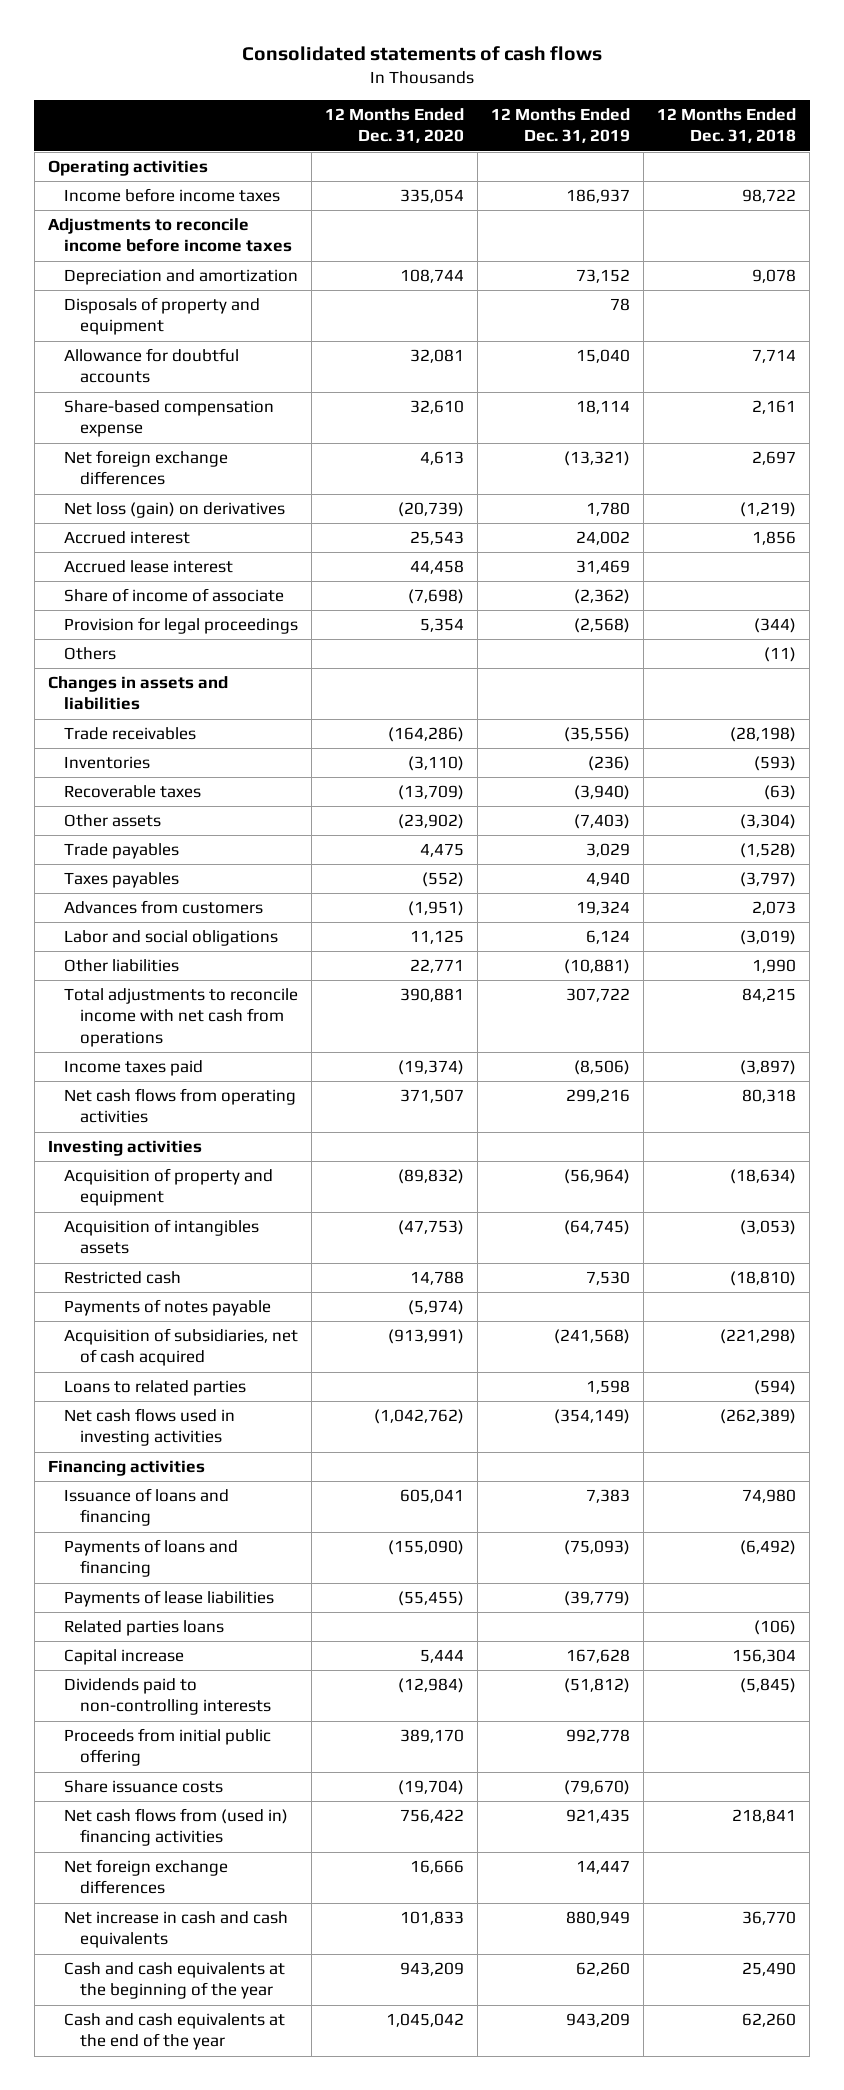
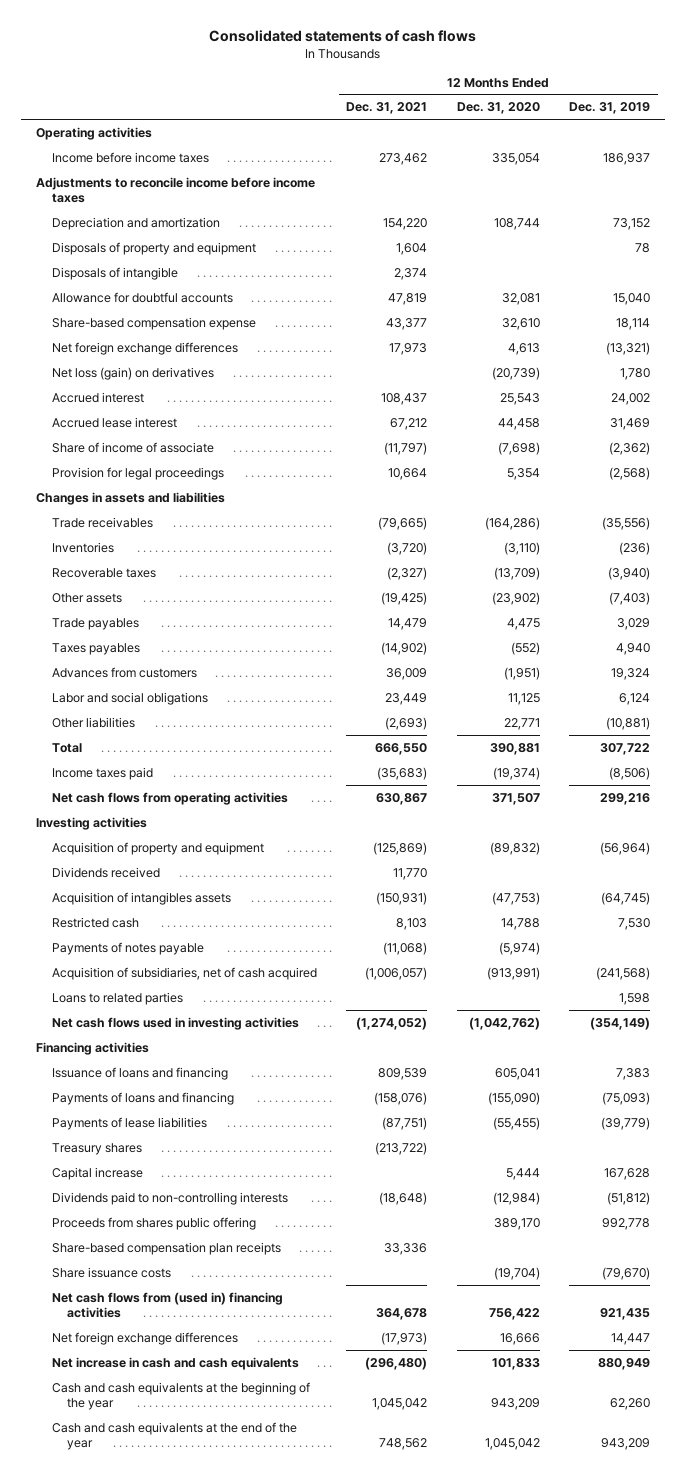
[657,108,797,144] 12 Months Ended Dec. 31, 2018 -> none
none -> [346,102,428,115] Dec. 31, 2021
none -> [51,266,178,280] Disposals of intangible
[64,647,117,661] Others -> none
[64,988,299,1047] Total adjustments to reconcile income with net cash from operations -> [51,742,82,753] Total
none -> [51,866,160,878] Dividends received
[64,1620,225,1637] Related parties loans -> none
none -> [51,1142,142,1155] Treasury shares
[64,1728,272,1767] Proceeds from initial public offering -> [51,1216,256,1230] Proceeds from shares public offering
none -> [51,1241,281,1255] Share-based compensation plan receipts

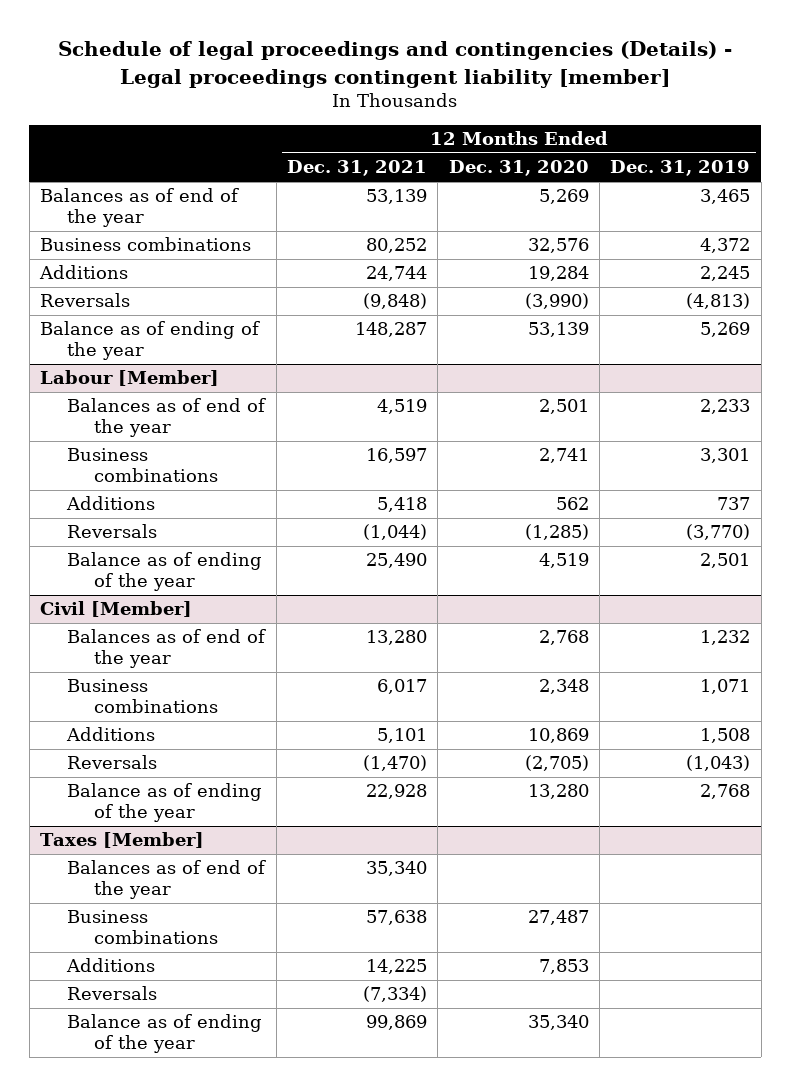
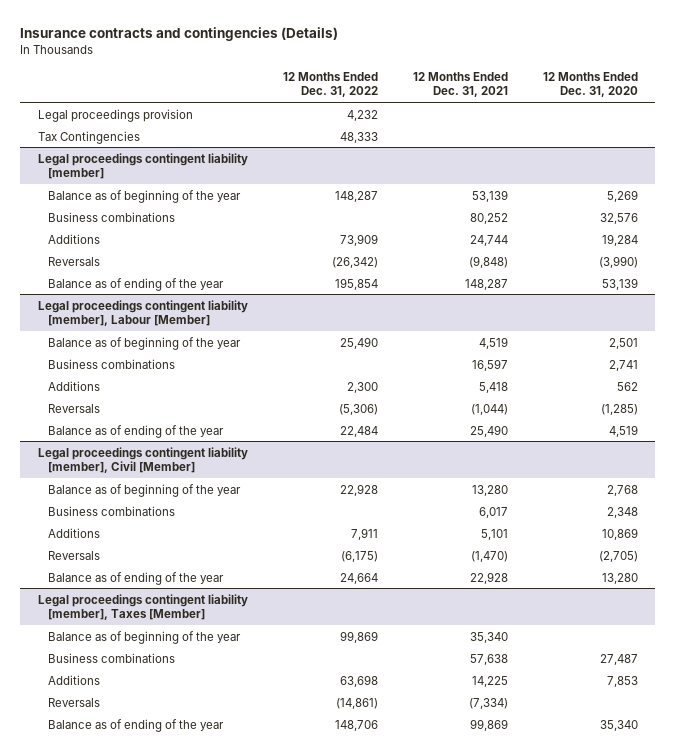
[58,41,733,88] Schedule of legal proceedings and contingencies (Details) - Legal proceedings contingent liability [member] -> [20,27,339,42] Insurance contracts and contingencies (Details)
[610,160,751,177] Dec. 31, 2019 -> none
none -> [282,72,378,98] 12 Months Ended Dec. 31, 2022
none -> [37,108,193,122] Legal proceedings provision
none -> [37,130,140,144] Tax Contingencies
none -> [37,152,248,179] Legal proceedings contingent liability [member]
[40,188,240,228] Balances as of end of the year -> [48,189,242,203] Balance as of beginning of the year
[40,370,220,387] Labour [Member] -> none
none -> [37,299,248,326] Legal proceedings contingent liability [member], Labour [Member]
[67,398,267,438] Balances as of end of the year -> [48,336,242,350] Balance as of beginning of the year
[40,601,193,618] Civil [Member] -> none
none -> [37,446,248,473] Legal proceedings contingent liability [member], Civil [Member]
[67,629,267,669] Balances as of end of the year -> [48,483,242,497] Balance as of beginning of the year
[40,832,205,849] Taxes [Member] -> none
none -> [37,593,248,620] Legal proceedings contingent liability [member], Taxes [Member]
[67,860,267,900] Balances as of end of the year -> [48,630,242,644] Balance as of beginning of the year

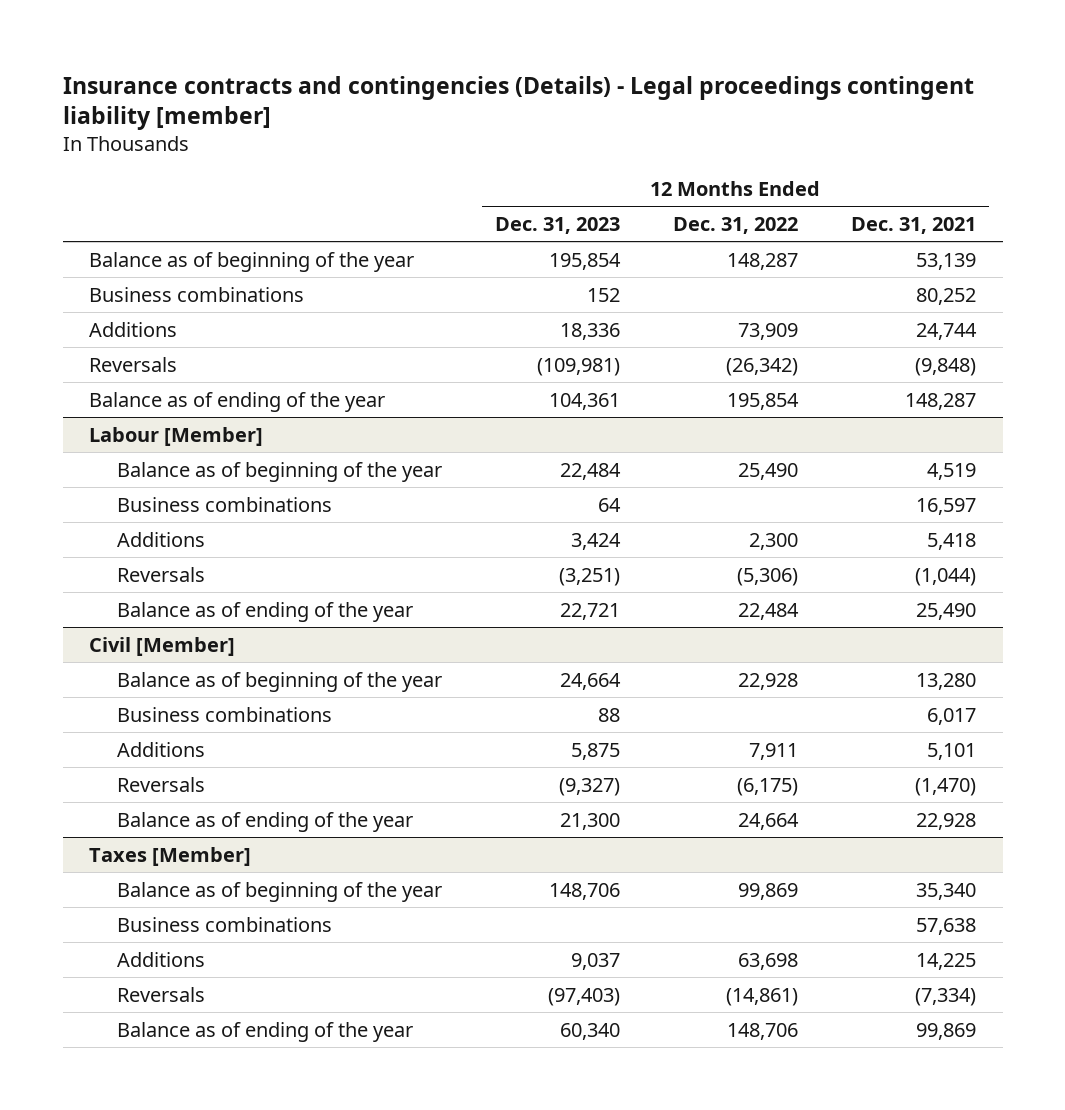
[20,27,339,42] Insurance contracts and contingencies (Details) -> [62,75,974,131] Insurance contracts and contingencies (Details) - Legal proceedings contingent liability [member]
[542,72,638,98] 12 Months Ended Dec. 31, 2020 -> none
none -> [494,216,620,234] Dec. 31, 2023
[37,108,193,122] Legal proceedings provision -> none
[37,130,140,144] Tax Contingencies -> none
[37,152,248,179] Legal proceedings contingent liability [member] -> none
[37,299,248,326] Legal proceedings contingent liability [member], Labour [Member] -> none
none -> [89,426,264,446] Labour [Member]
[37,446,248,473] Legal proceedings contingent liability [member], Civil [Member] -> none
none -> [89,636,236,656] Civil [Member]
[37,593,248,620] Legal proceedings contingent liability [member], Taxes [Member] -> none
none -> [89,846,252,866] Taxes [Member]

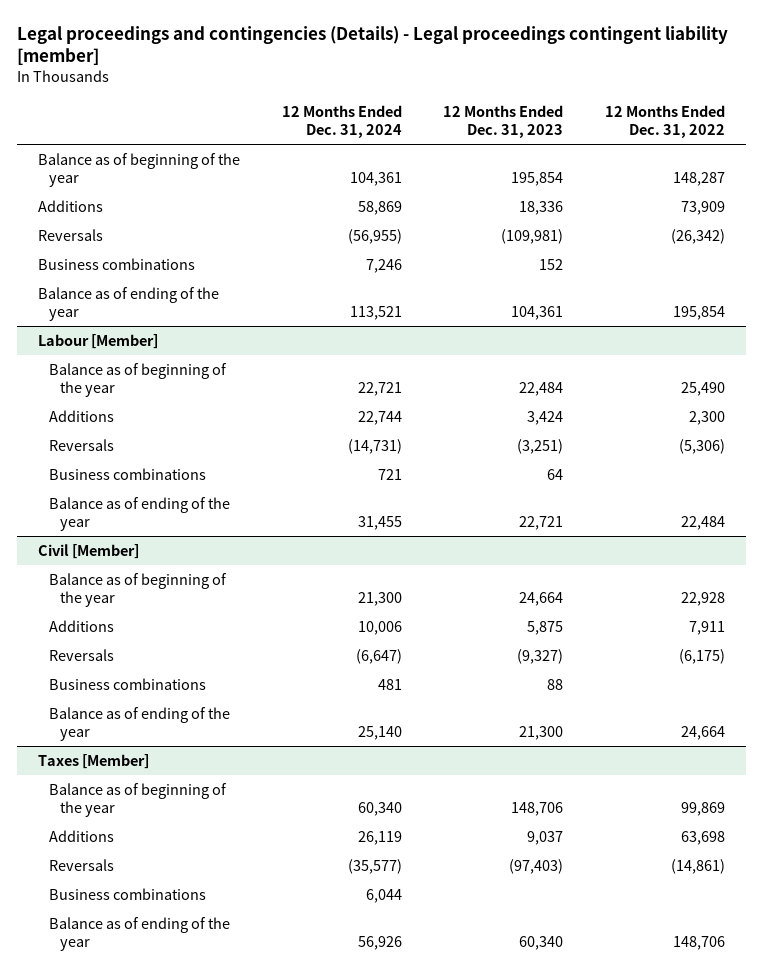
[62,75,974,131] Insurance contracts and contingencies (Details) - Legal proceedings contingent liability [member] -> [16,25,728,66] Legal proceedings and contingencies (Details) - Legal proceedings contingent liability [member]
[851,216,977,234] Dec. 31, 2021 -> none
none -> [281,104,402,139] 12 Months Ended Dec. 31, 2024
[89,286,305,302] Business combinations -> [37,257,195,270] Business combinations
[116,496,332,512] Business combinations -> [48,467,206,480] Business combinations
[116,706,332,722] Business combinations -> [48,677,206,690] Business combinations
[116,916,332,932] Business combinations -> [48,887,206,900] Business combinations

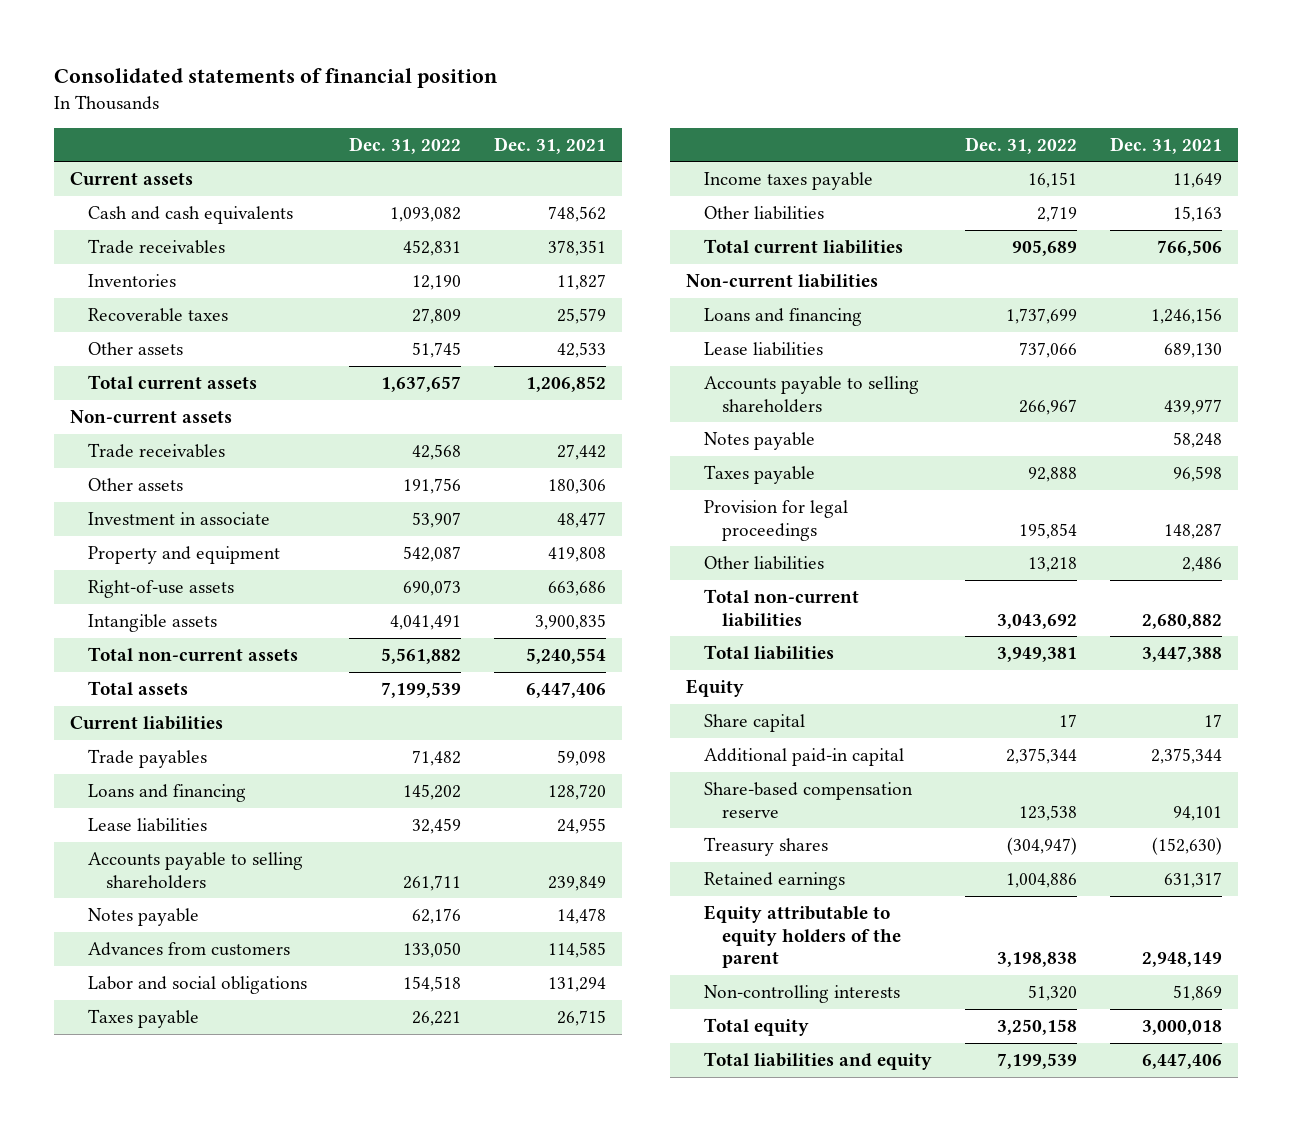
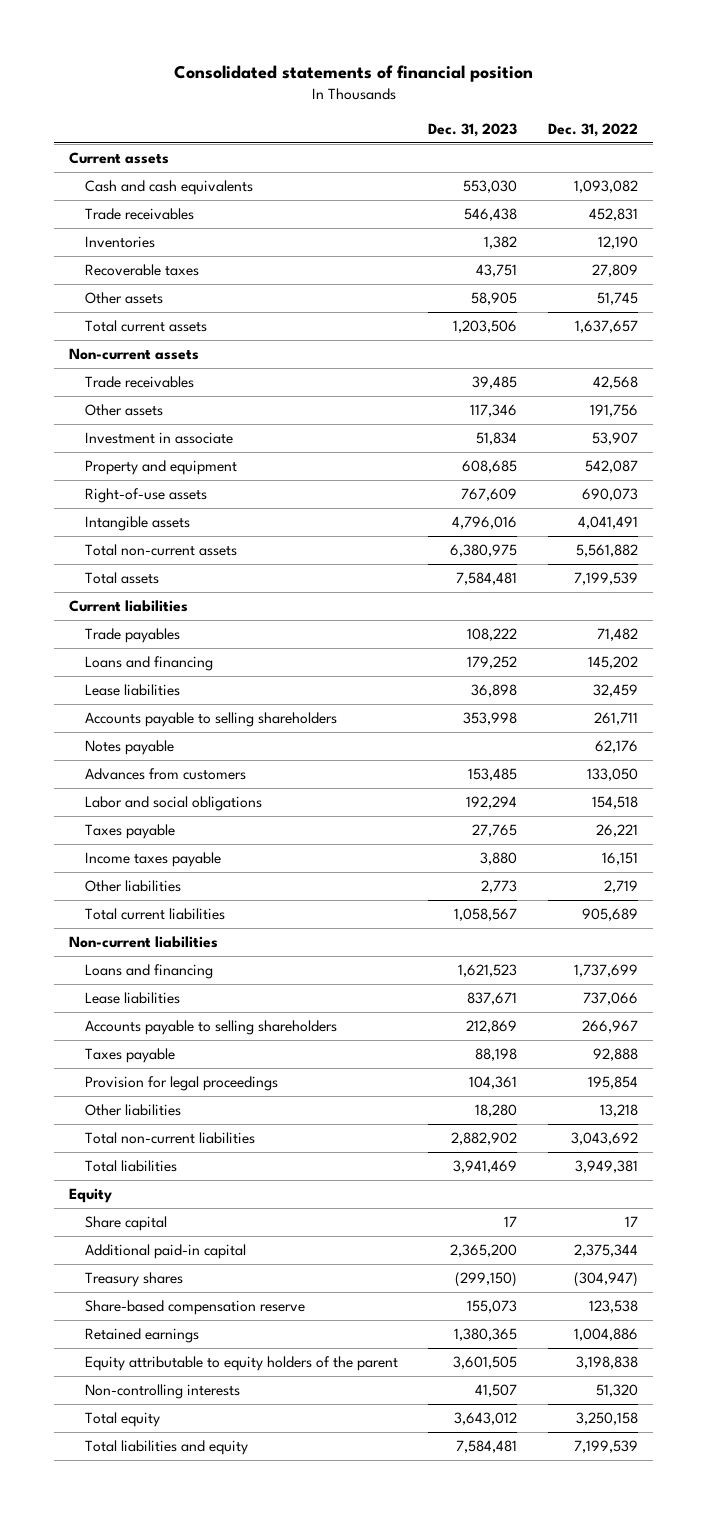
[493,136,606,154] Dec. 31, 2021 -> none
none -> [428,122,518,137] Dec. 31, 2023
[703,431,815,450] Notes payable -> none
[703,781,913,818] Share-based compensation reserve -> [84,1299,305,1315] Share-based compensation reserve

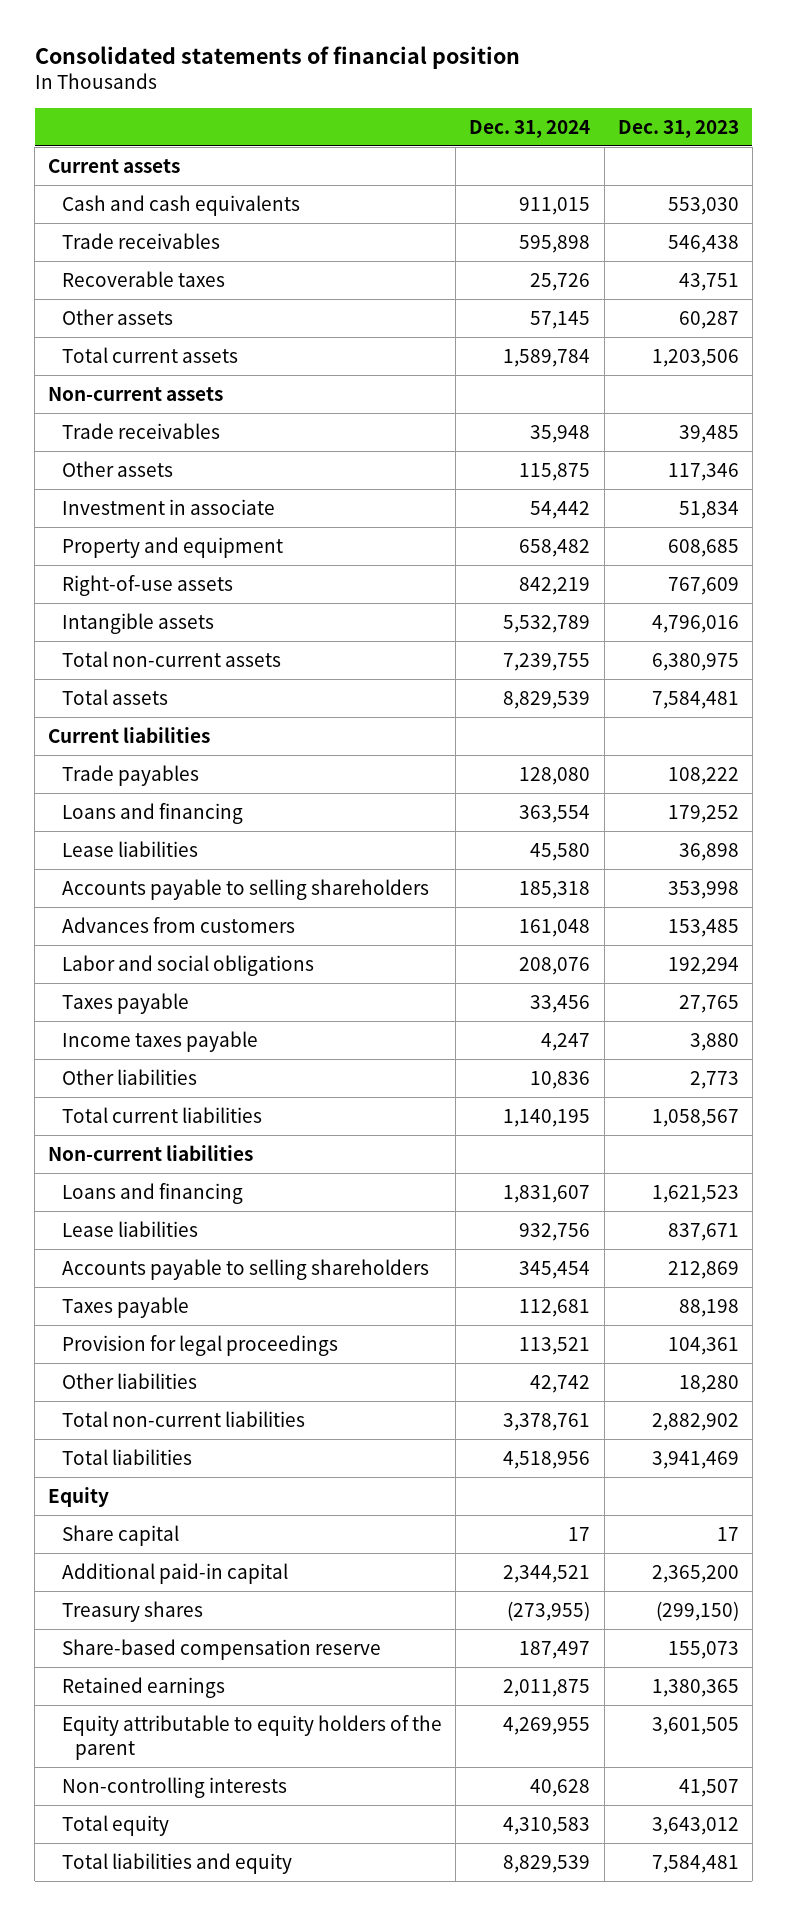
[548,122,639,137] Dec. 31, 2022 -> none
none -> [469,119,591,138] Dec. 31, 2024
[84,235,155,248] Inventories -> none
[471,291,518,305] 58,905 -> [678,310,739,329] 60,287
[84,739,174,755] Notes payable -> none

